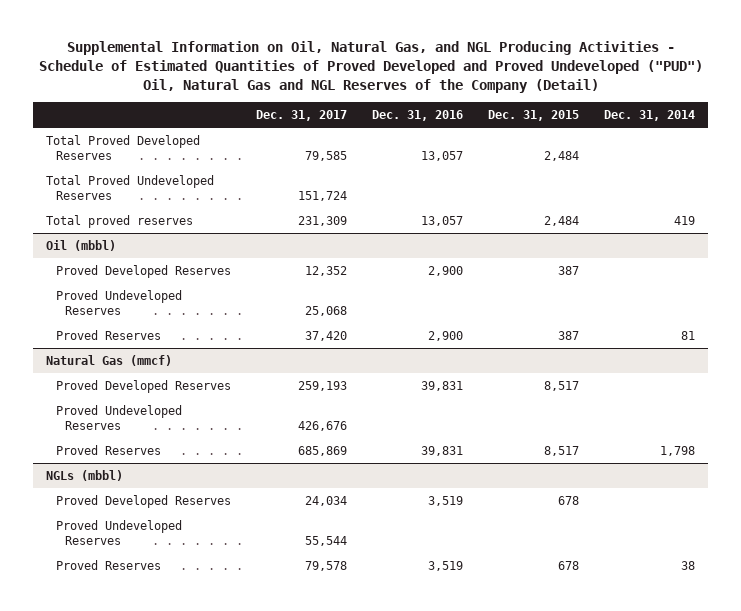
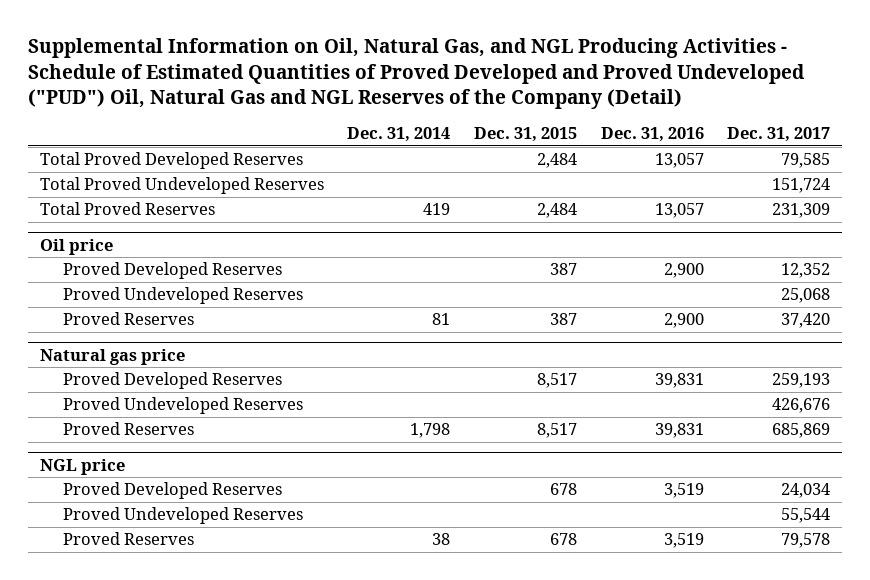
[45,214,193,228] Total proved reserves -> [39,202,215,216] Total Proved Reserves
[45,239,116,251] Oil (mbbl) -> [39,238,113,255] Oil price
[45,354,172,366] Natural Gas (mmcf) -> [39,348,185,365] Natural gas price
[45,469,123,481] NGLs (mbbl) -> [39,458,125,475] NGL price

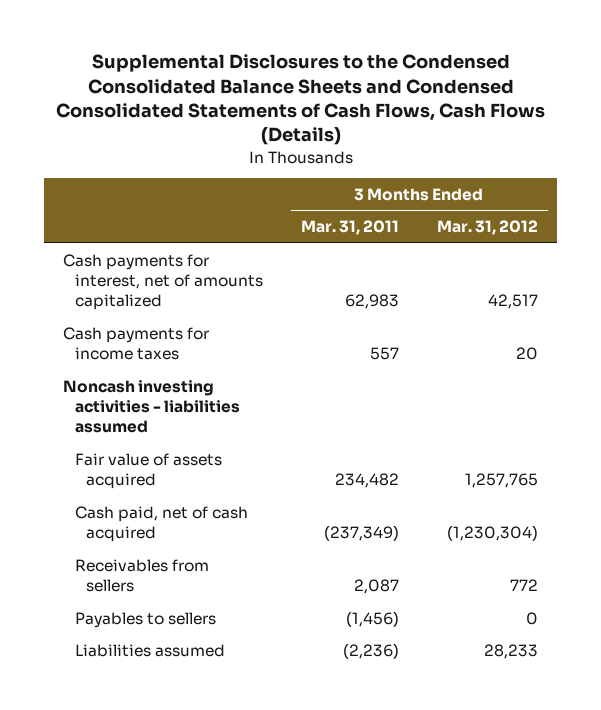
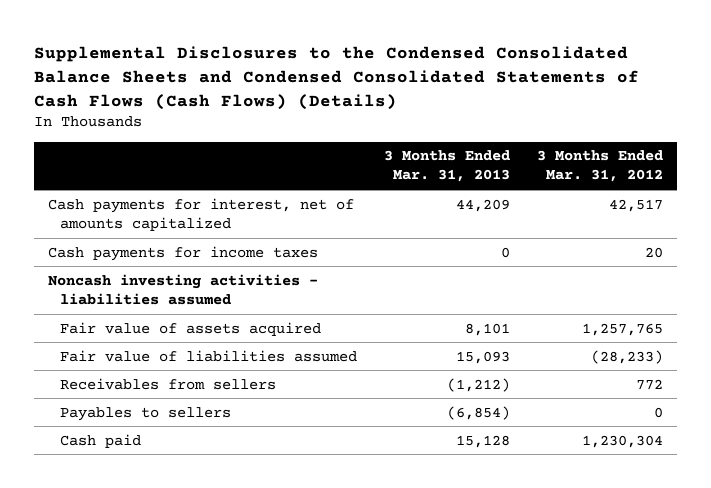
[55,54,545,146] Supplemental Disclosures to the Condensed Consolidated Balance Sheets and Condensed Consolidated Statements of Cash Flows, Cash Flows (Details) -> [34,45,640,110] Supplemental Disclosures to the Condensed Consolidated Balance Sheets and Condensed Consolidated Statements of Cash Flows (Cash Flows) (Details)
[300,220,399,236] Mar. 31, 2011 -> none
none -> [384,150,511,183] 3 Months Ended Mar. 31, 2013
[74,505,248,543] Cash paid, net of cash acquired -> none
none -> [59,349,357,362] Fair value of liabilities assumed
[74,643,225,657] Liabilities assumed -> none
none -> [59,433,141,448] Cash paid

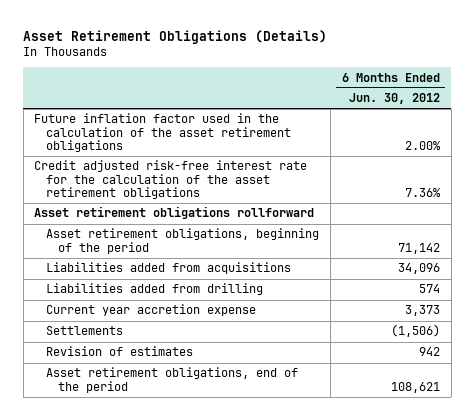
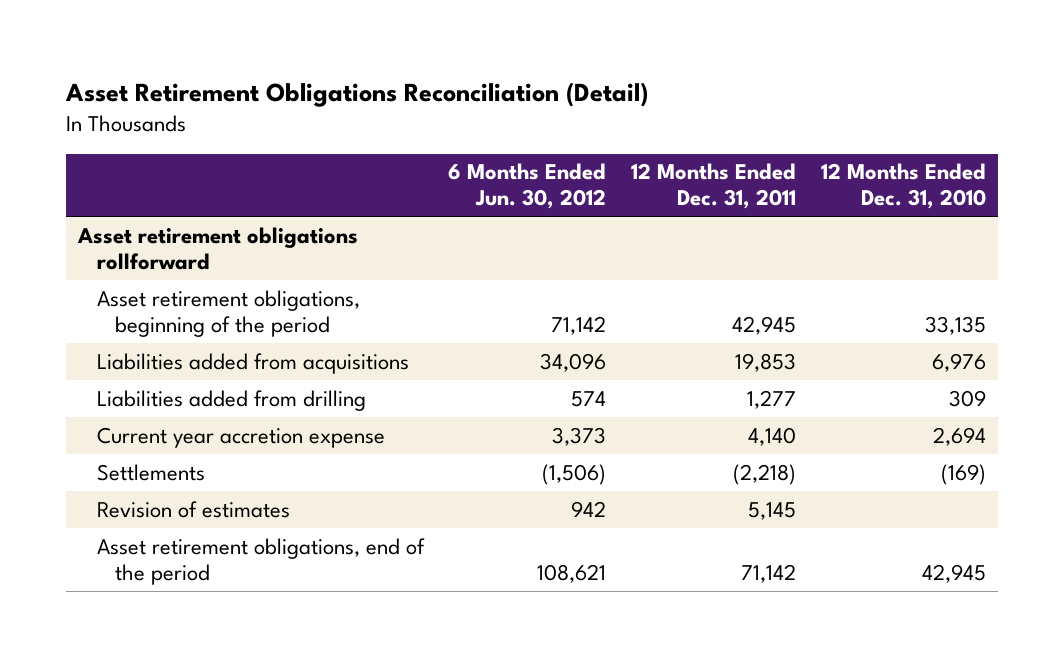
[23,29,328,44] Asset Retirement Obligations (Details) -> [65,81,649,107] Asset Retirement Obligations Reconciliation (Detail)
none -> [631,163,797,210] 12 Months Ended Dec. 31, 2011
none -> [820,163,986,210] 12 Months Ended Dec. 31, 2010
[34,113,292,152] Future inflation factor used in the calculation of the asset retirement obligations -> none
[34,160,308,199] Credit adjusted risk-free interest rate for the calculation of the asset retirement obligations -> none

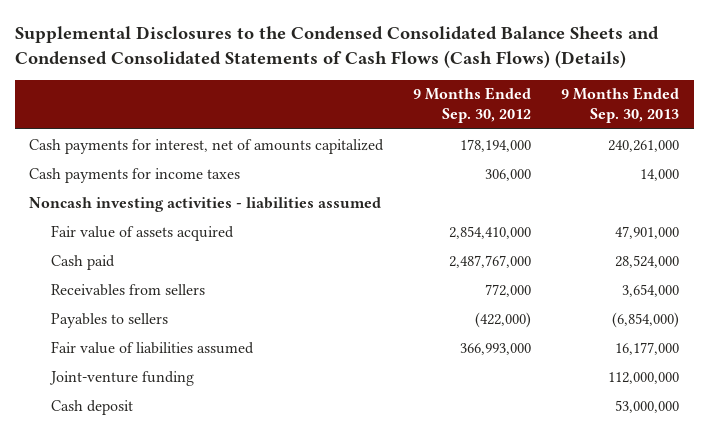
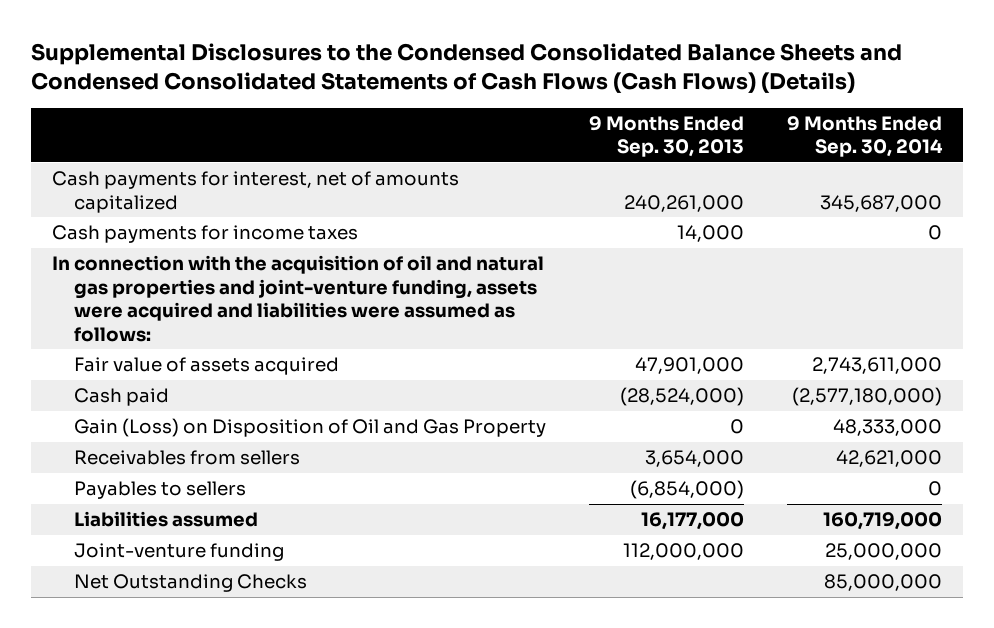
[413,87,532,124] 9 Months Ended Sep. 30, 2012 -> none
none -> [786,115,943,158] 9 Months Ended Sep. 30, 2014
[29,196,382,212] Noncash investing activities - liabilities assumed -> none
none -> [52,255,545,342] In connection with the acquisition of oil and natural gas properties and joint-venture funding, assets were acquired and liabilities were assumed as follows:
[614,254,679,268] 28,524,000 -> [619,387,744,407] (28,524,000)
none -> [73,418,546,438] Gain (Loss) on Disposition of Oil and Gas Property
[51,340,255,354] Fair value of liabilities assumed -> [73,511,258,528] Liabilities assumed
[51,399,134,415] Cash deposit -> none
none -> [73,574,307,593] Net Outstanding Checks

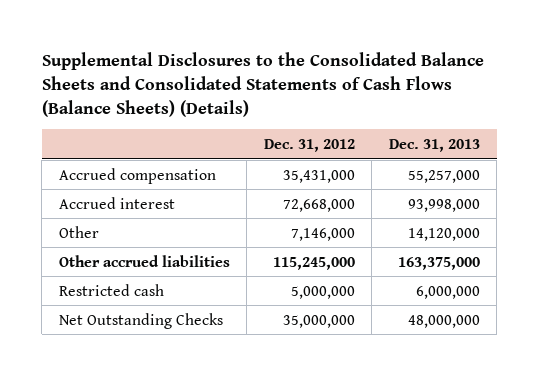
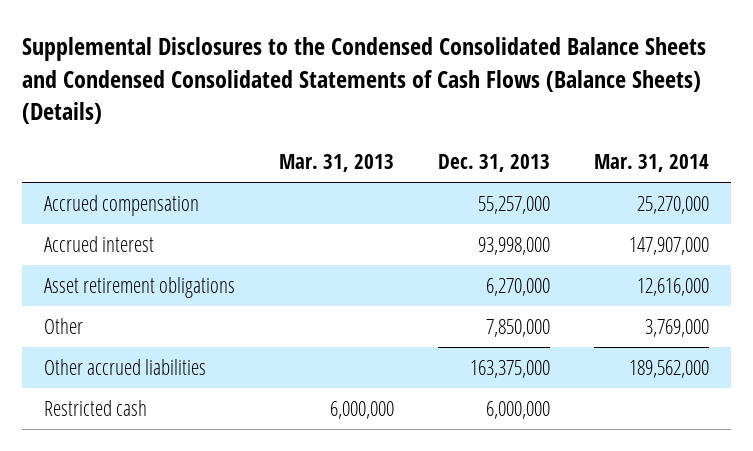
[41,51,484,117] Supplemental Disclosures to the Consolidated Balance Sheets and Consolidated Statements of Cash Flows (Balance Sheets) (Details) -> [22,36,707,125] Supplemental Disclosures to the Condensed Consolidated Balance Sheets and Condensed Consolidated Statements of Cash Flows (Balance Sheets) (Details)
[263,138,355,152] Dec. 31, 2012 -> none
none -> [279,154,395,173] Mar. 31, 2013
none -> [594,154,710,173] Mar. 31, 2014
none -> [44,277,236,299] Asset retirement obligations
[407,227,480,241] 14,120,000 -> [486,319,551,338] 7,850,000
[58,312,223,329] Net Outstanding Checks -> none

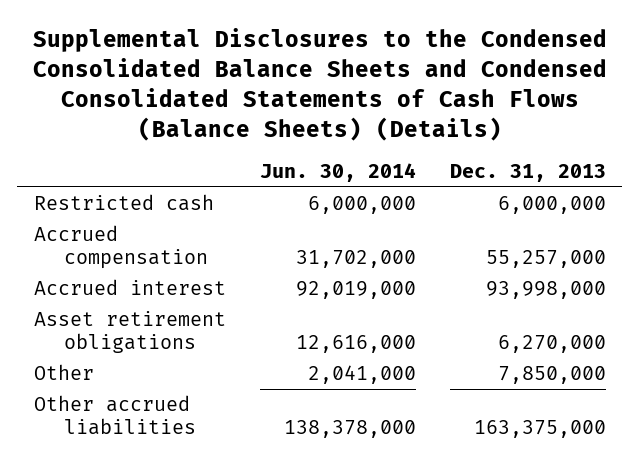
[279,154,395,173] Mar. 31, 2013 -> none
[594,154,710,173] Mar. 31, 2014 -> none
none -> [259,163,416,183] Jun. 30, 2014
[44,400,148,417] Restricted cash -> [34,194,215,212] Restricted cash

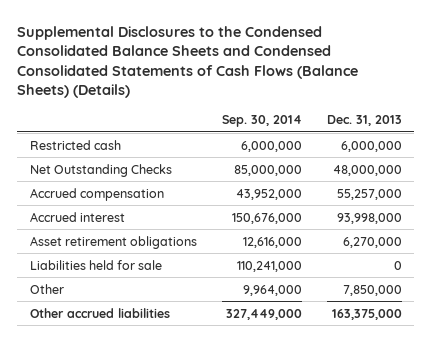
[259,163,416,183] Jun. 30, 2014 -> none
none -> [221,115,302,128] Sep. 30, 2014
none -> [29,163,172,177] Net Outstanding Checks
none -> [29,259,162,270] Liabilities held for sale

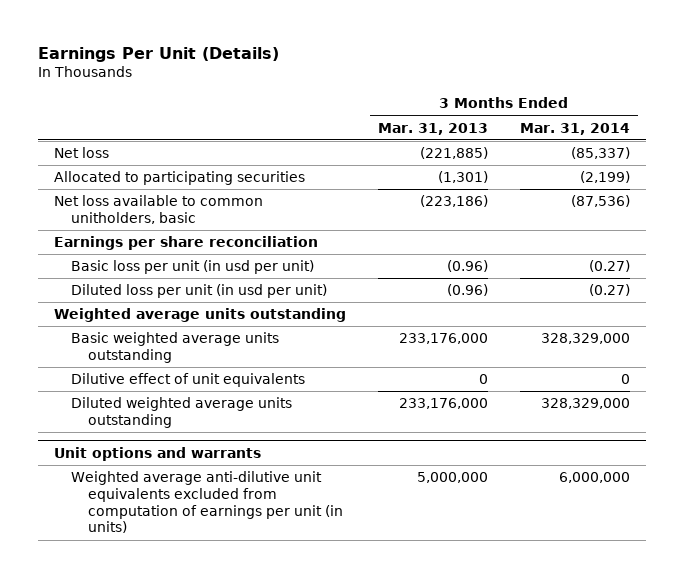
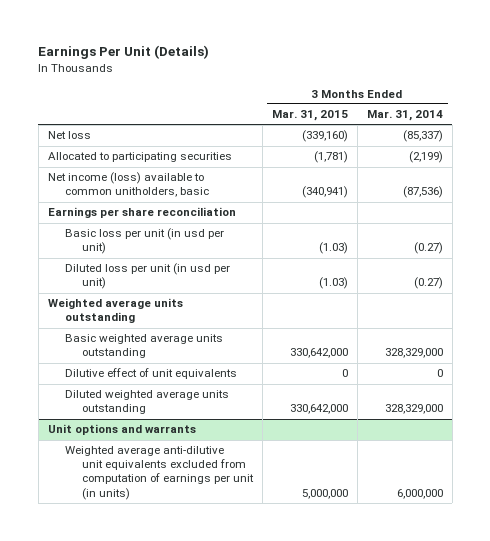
[377,122,488,135] Mar. 31, 2013 -> none
none -> [271,110,348,122] Mar. 31, 2015
[53,195,263,224] Net loss available to common unitholders, basic -> [47,172,209,198] Net income (loss) available to common unitholders, basic

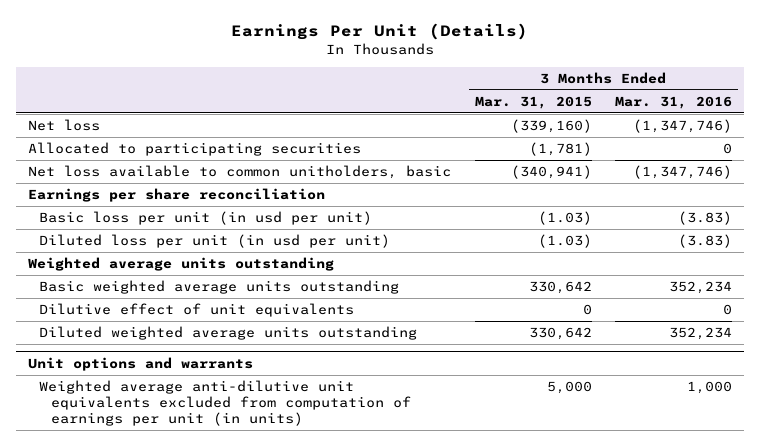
[366,110,443,122] Mar. 31, 2014 -> none
none -> [615,95,733,109] Mar. 31, 2016
[47,172,209,198] Net income (loss) available to common unitholders, basic -> [27,165,451,180] Net loss available to common unitholders, basic
[289,348,348,359] 330,642,000 -> [528,281,592,295] 330,642
[289,404,348,415] 330,642,000 -> [528,327,592,341] 330,642
[301,488,348,499] 5,000,000 -> [546,381,592,395] 5,000

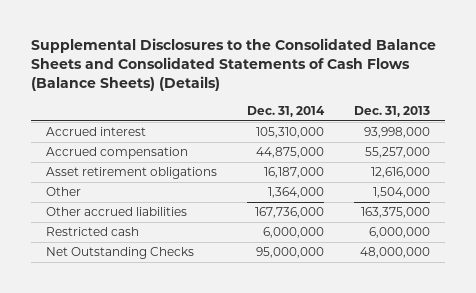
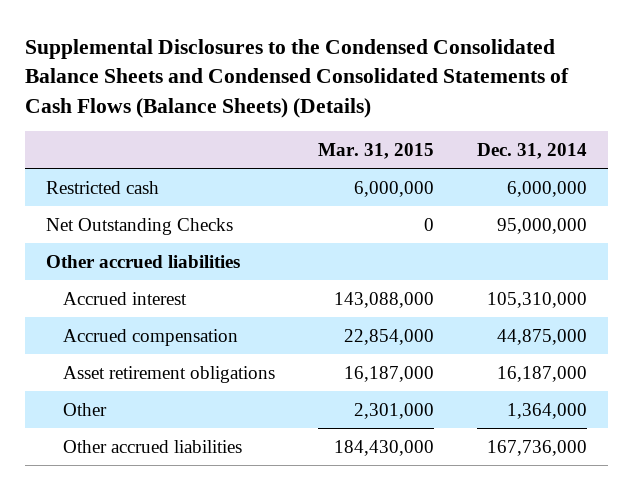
[31,38,437,92] Supplemental Disclosures to the Consolidated Balance Sheets and Consolidated Statements of Cash Flows (Balance Sheets) (Details) -> [24,38,569,118] Supplemental Disclosures to the Condensed Consolidated Balance Sheets and Condensed Consolidated Statements of Cash Flows (Balance Sheets) (Details)
[353,105,430,117] Dec. 31, 2013 -> none
none -> [317,143,434,160] Mar. 31, 2015
[46,227,140,237] Restricted cash -> [46,180,160,194] Restricted cash
[46,247,195,260] Net Outstanding Checks -> [46,217,234,235] Net Outstanding Checks
none -> [46,254,241,268] Other accrued liabilities

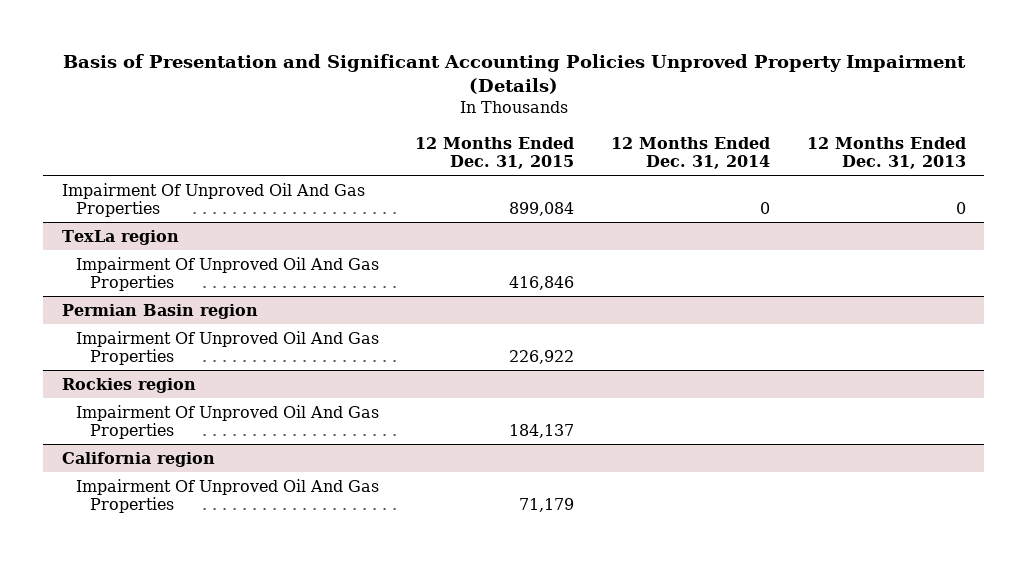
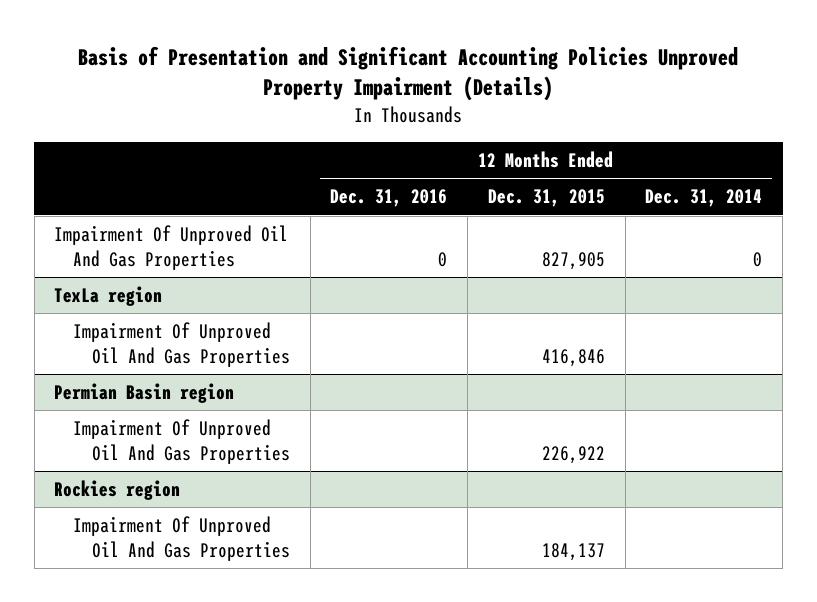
[806,136,966,170] 12 Months Ended Dec. 31, 2013 -> none
none -> [330,189,448,208] Dec. 31, 2016
[509,201,575,216] 899,084 -> [541,252,605,271] 827,905
[61,451,215,467] California region -> none
[75,478,379,513] Impairment Of Unproved Oil And Gas Properties -> none

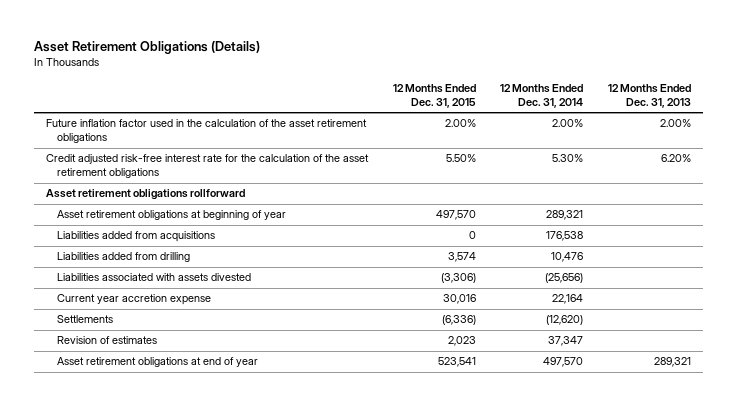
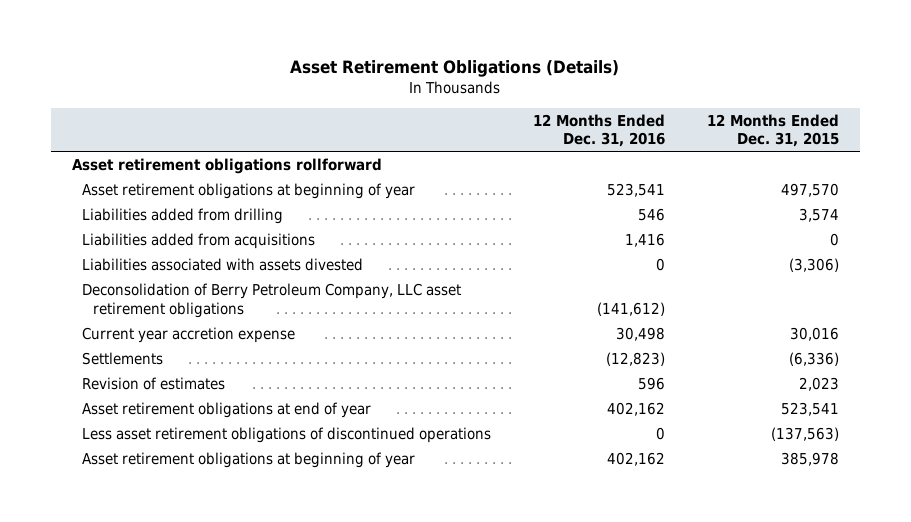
[500,83,584,108] 12 Months Ended Dec. 31, 2014 -> none
[607,83,691,108] 12 Months Ended Dec. 31, 2013 -> none
none -> [533,113,666,148] 12 Months Ended Dec. 31, 2016
[46,119,368,144] Future inflation factor used in the calculation of the asset retirement obligations -> none
[46,154,370,179] Credit adjusted risk-free interest rate for the calculation of the asset retirement obligations -> none
[57,231,216,243] Liabilities added from acquisitions -> [82,232,316,249] Liabilities added from acquisitions
none -> [82,282,462,318] Deconsolidation of Berry Petroleum Company, LLC asset retirement obligations
none -> [82,426,492,443] Less asset retirement obligations of discontinued operations
none -> [82,451,416,468] Asset retirement obligations at beginning of year

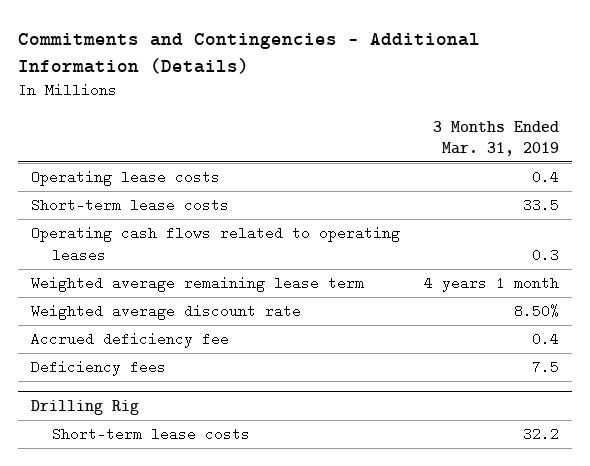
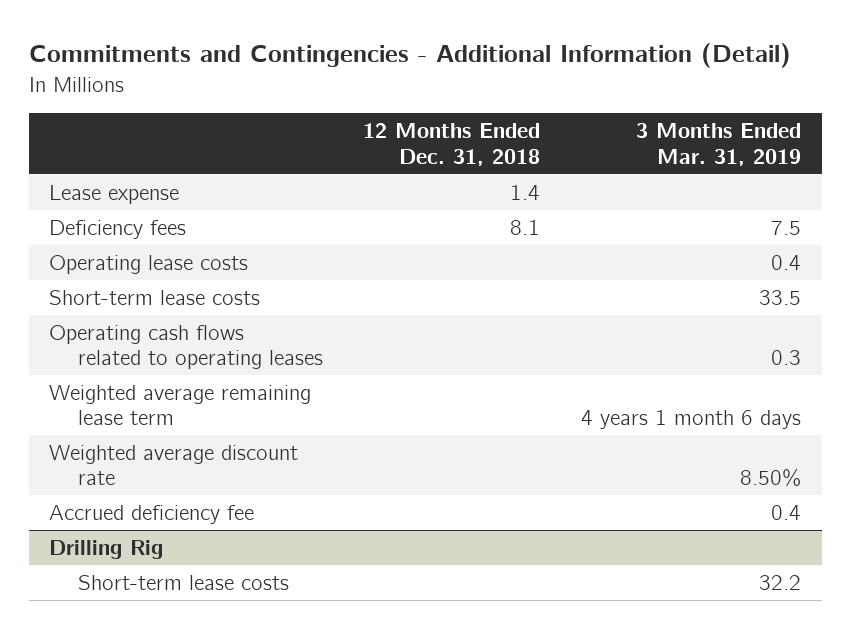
[18,33,481,74] Commitments and Contingencies - Additional Information (Details) -> [28,43,791,69] Commitments and Contingencies - Additional Information (Detail)
none -> [363,123,541,166] 12 Months Ended Dec. 31, 2018
none -> [49,184,180,204] Lease expense
[30,360,166,377] Deficiency fees -> [49,219,187,239] Deficiency fees
[424,276,560,293] 4 years 1 month -> [581,410,802,430] 4 years 1 month 6 days

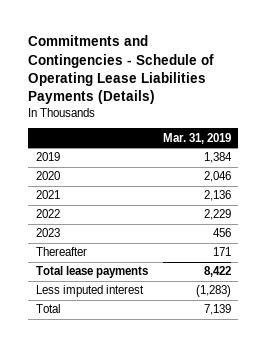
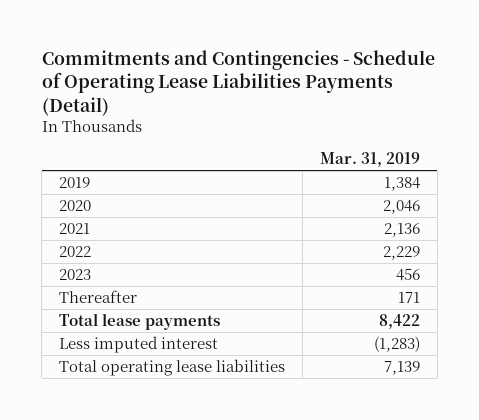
[28,35,215,104] Commitments and Contingencies - Schedule of Operating Lease Liabilities Payments (Details) -> [41,50,435,116] Commitments and Contingencies - Schedule of Operating Lease Liabilities Payments (Detail)
[35,304,61,314] Total -> [59,359,286,377] Total operating lease liabilities

